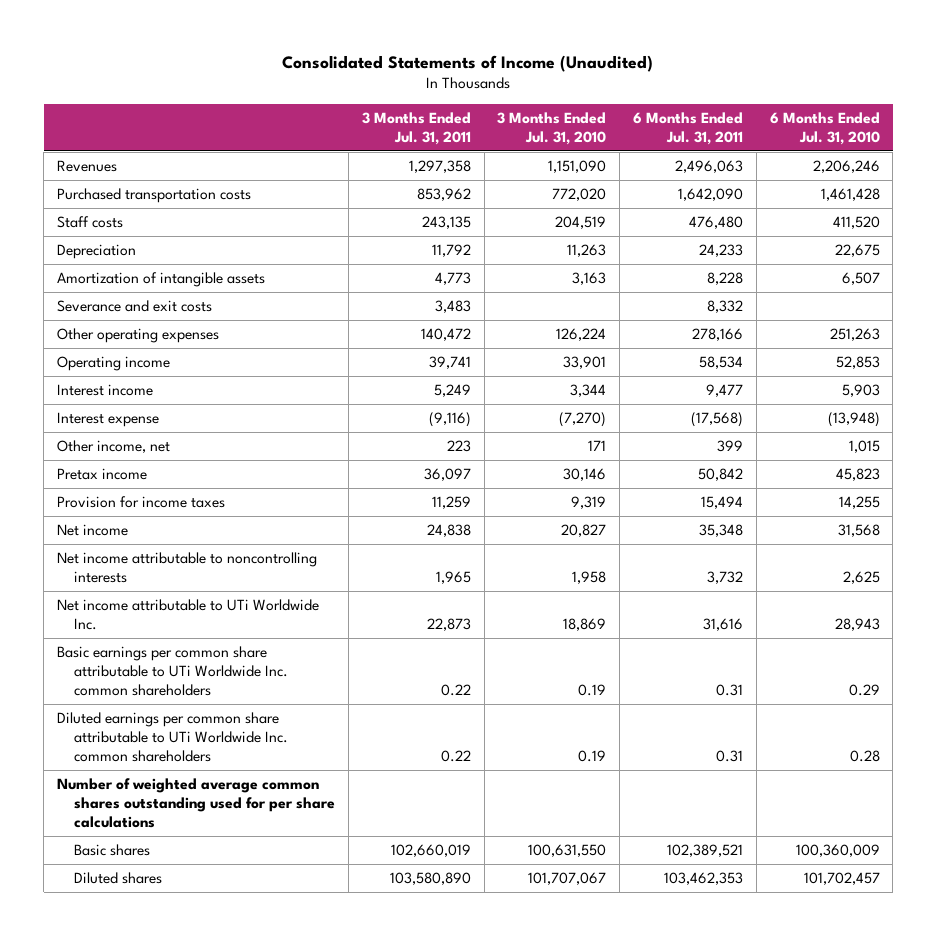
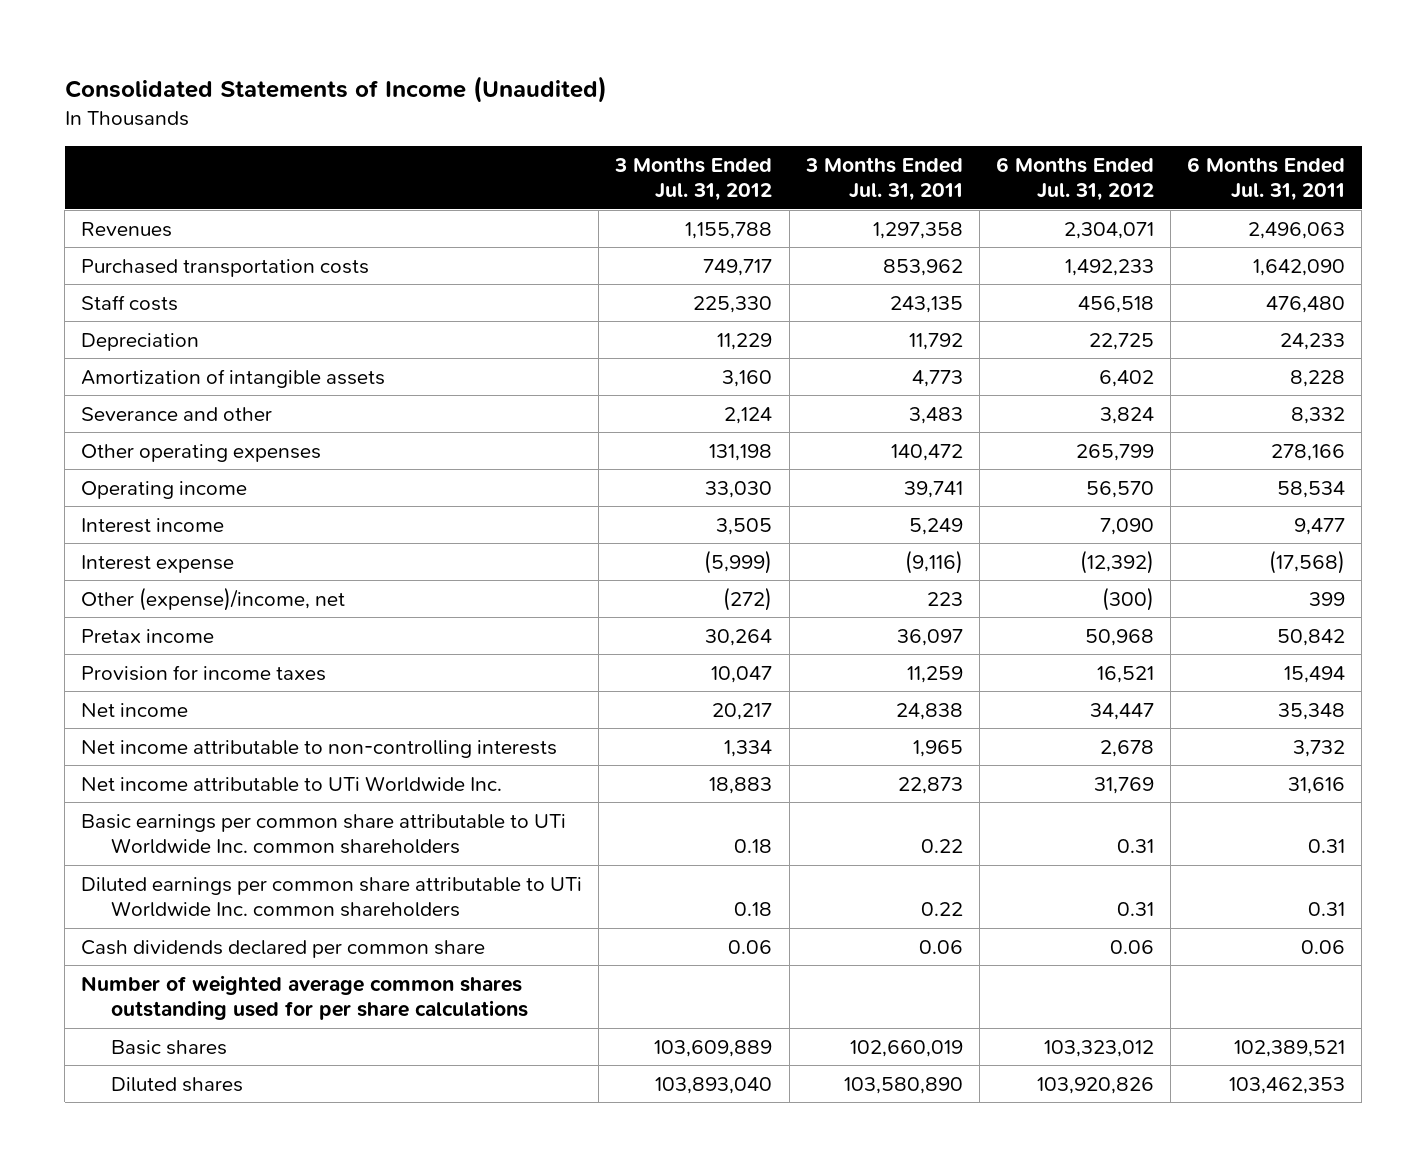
[497,111,607,145] 3 Months Ended Jul. 31, 2010 -> none
[769,111,880,145] 6 Months Ended Jul. 31, 2010 -> none
none -> [614,156,773,202] 3 Months Ended Jul. 31, 2012
none -> [995,156,1154,202] 6 Months Ended Jul. 31, 2012
[57,299,213,312] Severance and exit costs -> [81,406,273,421] Severance and other
[57,439,171,453] Other income, net -> [81,586,346,611] Other (expense)/income, net
[57,551,318,584] Net income attributable to noncontrolling interests -> [81,739,558,758] Net income attributable to non-controlling interests
none -> [81,939,486,958] Cash dividends declared per common share

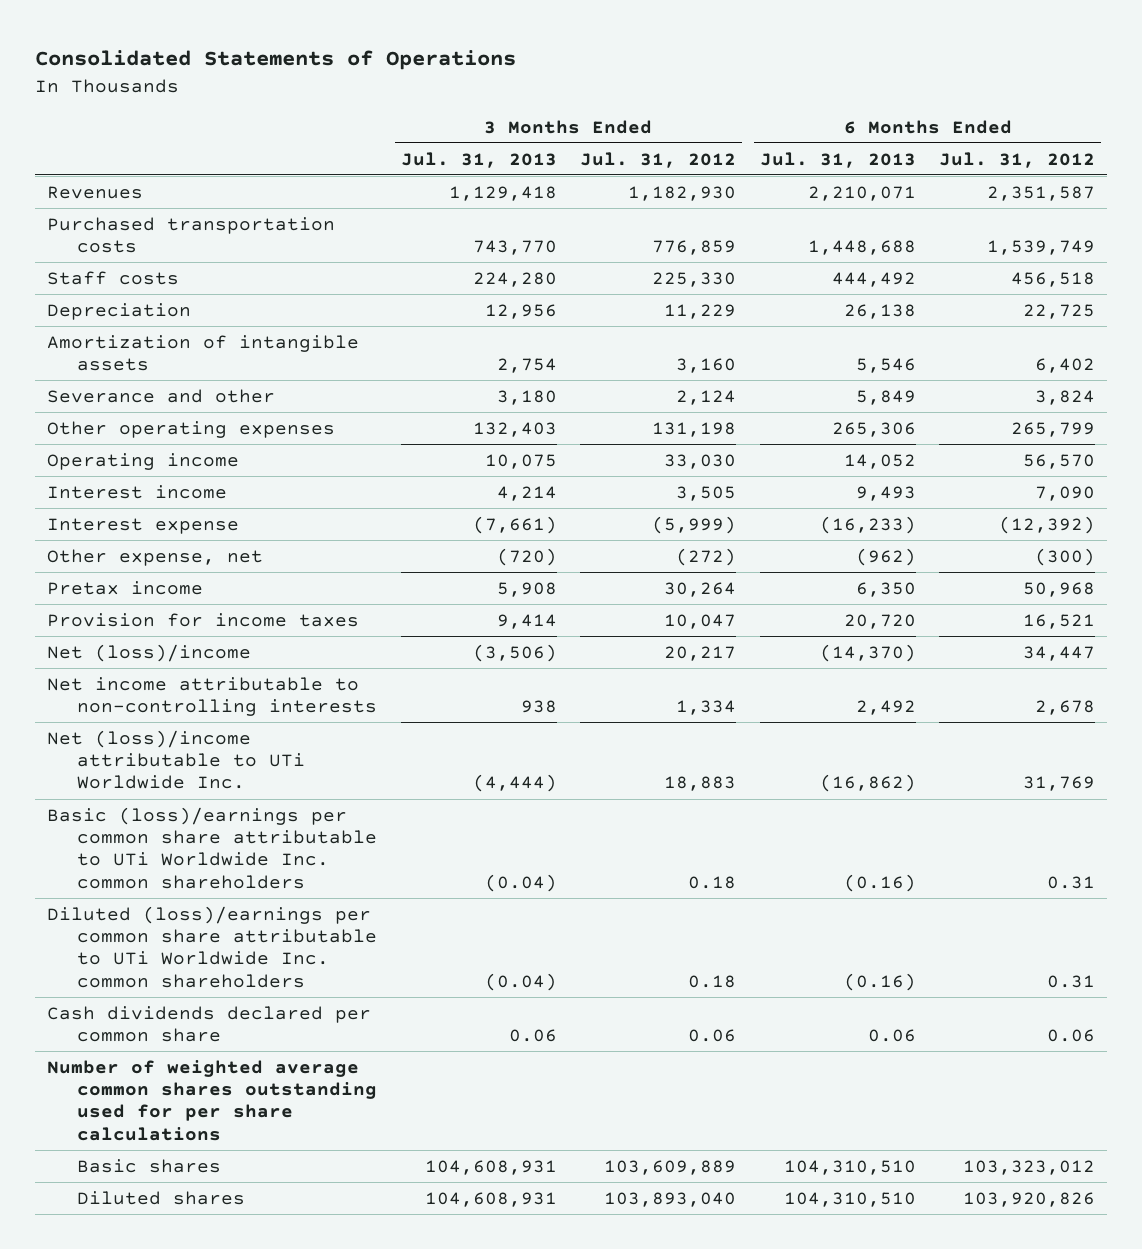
[64,76,607,104] Consolidated Statements of Income (Unaudited) -> [35,50,517,71] Consolidated Statements of Operations
[804,156,963,202] 3 Months Ended Jul. 31, 2011 -> none
[1187,156,1346,202] 6 Months Ended Jul. 31, 2011 -> none
none -> [400,151,557,168] Jul. 31, 2013
none -> [759,151,916,168] Jul. 31, 2013
[685,221,773,239] 1,155,788 -> [628,185,737,201] 1,182,930
[1063,221,1154,239] 2,304,071 -> [987,185,1096,201] 2,351,587
[703,258,773,276] 749,717 -> [652,239,737,255] 776,859
[1064,258,1154,276] 1,492,233 -> [987,239,1096,255] 1,539,749
[81,586,346,611] Other (expense)/income, net -> [47,548,264,566] Other expense, net
[81,702,189,717] Net income -> [47,643,252,662] Net (loss)/income
[81,775,503,792] Net income attributable to UTi Worldwide Inc. -> [47,729,306,790] Net (loss)/income attributable to UTi Worldwide Inc.
[81,813,567,855] Basic earnings per common share attributable to UTi Worldwide Inc. common shareholders -> [47,806,378,889] Basic (loss)/earnings per common share attributable to UTi Worldwide Inc. common shareholders
[81,876,583,918] Diluted earnings per common share attributable to UTi Worldwide Inc. common shareholders -> [47,905,378,988] Diluted (loss)/earnings per common share attributable to UTi Worldwide Inc. common shareholders

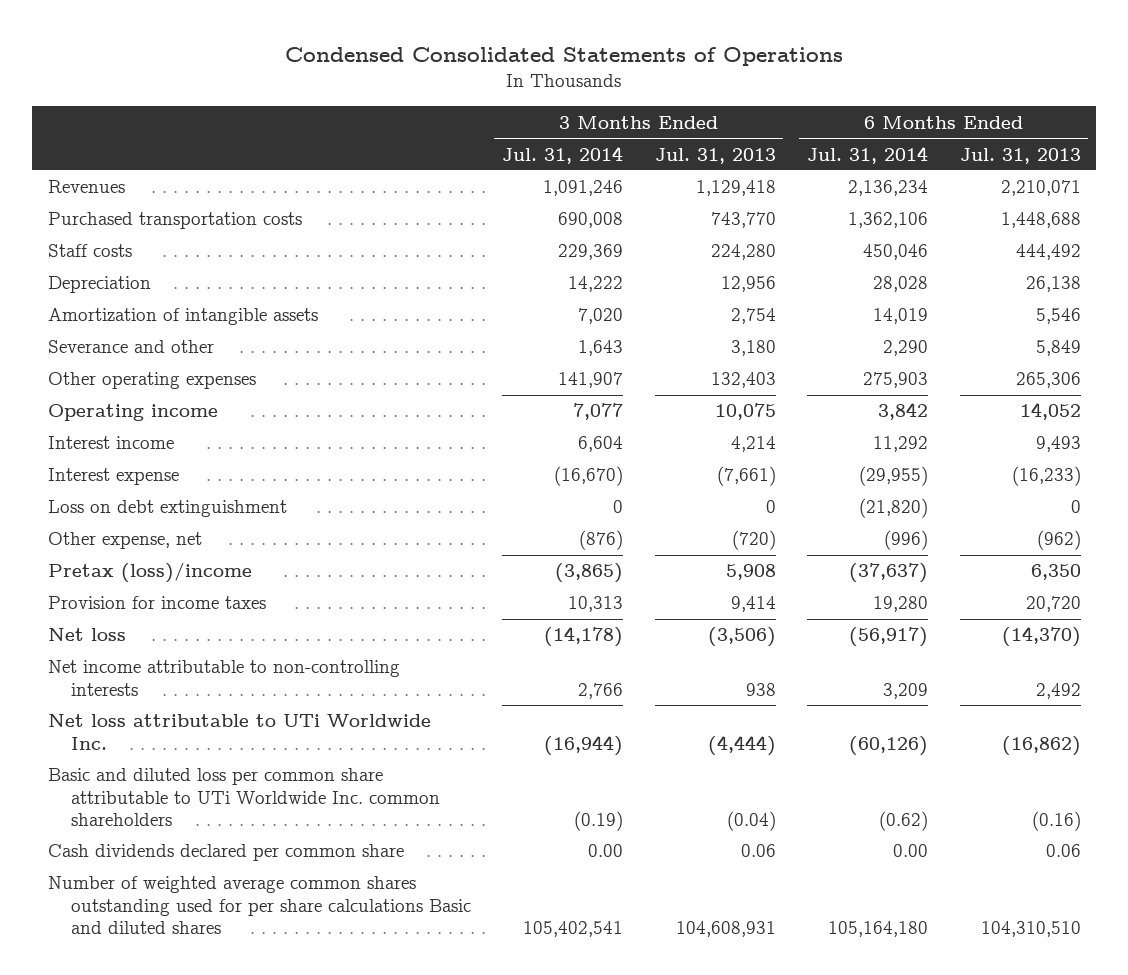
[35,50,517,71] Consolidated Statements of Operations -> [285,46,844,66] Condensed Consolidated Statements of Operations
[580,151,737,168] Jul. 31, 2012 -> none
[939,151,1096,168] Jul. 31, 2012 -> none
none -> [502,145,624,164] Jul. 31, 2014
none -> [807,145,929,164] Jul. 31, 2014
none -> [47,500,287,518] Loss on debt extinguishment
[47,580,204,595] Pretax income -> [47,562,252,584] Pretax (loss)/income
[47,643,252,662] Net (loss)/income -> [47,628,126,642] Net loss
[47,905,378,988] Diluted (loss)/earnings per common share attributable to UTi Worldwide Inc. common shareholders -> none
[47,729,306,790] Net (loss)/income attributable to UTi Worldwide Inc. -> [47,714,431,750] Net loss attributable to UTi Worldwide Inc.
[47,806,378,889] Basic (loss)/earnings per common share attributable to UTi Worldwide Inc. common shareholders -> [47,768,440,827] Basic and diluted loss per common share attributable to UTi Worldwide Inc. common shareholders
[47,1059,378,1141] Number of weighted average common shares outstanding used for per share calculations -> none
[77,1190,246,1205] Diluted shares -> none
[77,1158,222,1173] Basic shares -> [47,876,471,935] Number of weighted average common shares outstanding used for per share calculations Basic and diluted shares

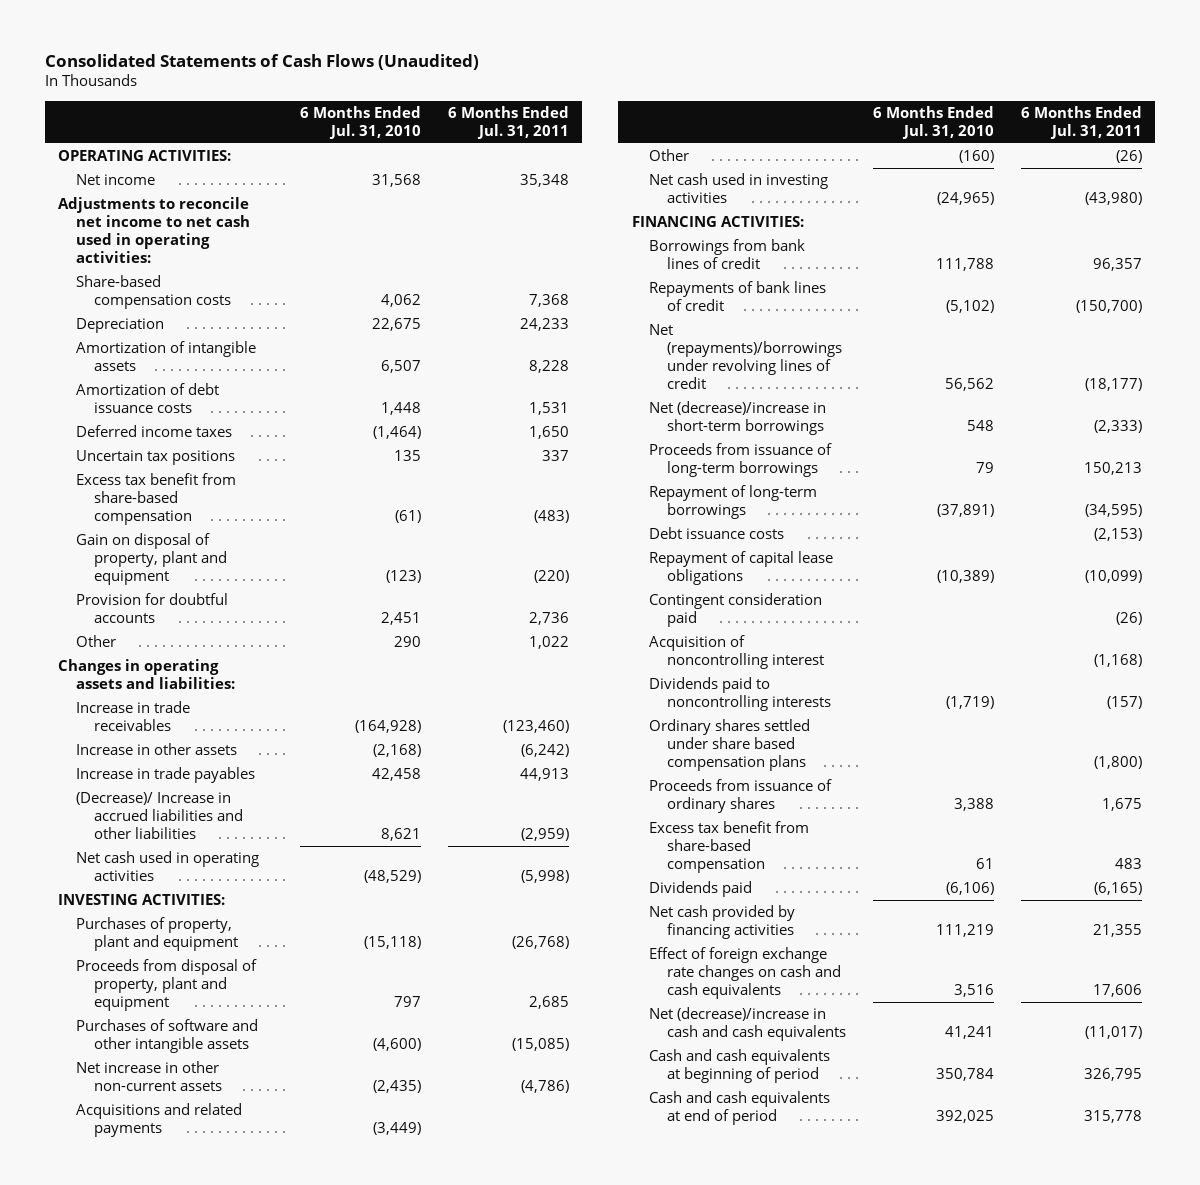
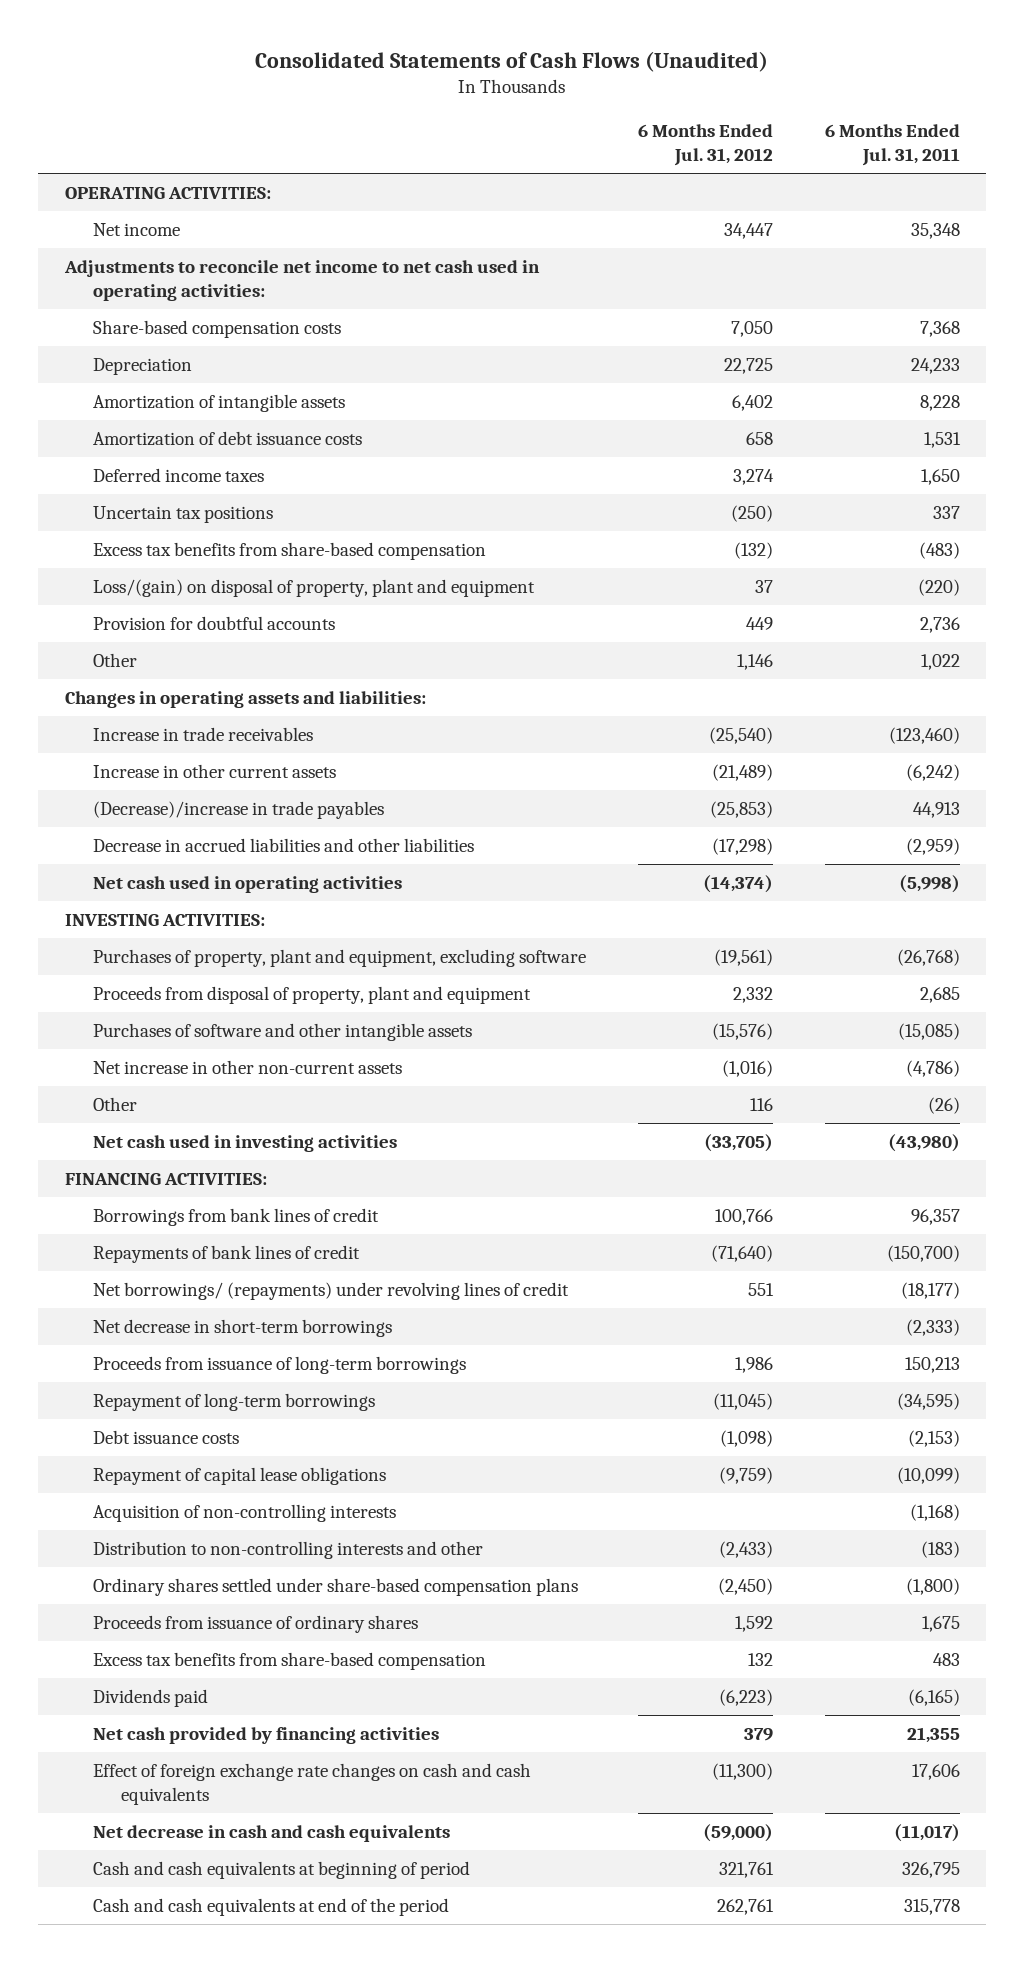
[299,105,421,139] 6 Months Ended Jul. 31, 2010 -> none
none -> [637,124,773,167] 6 Months Ended Jul. 31, 2012
[76,473,237,525] Excess tax benefit from share-based compensation -> [92,542,486,561] Excess tax benefits from share-based compensation
[76,533,227,585] Gain on disposal of property, plant and equipment -> [92,579,535,598] Loss/(gain) on disposal of property, plant and equipment
[76,743,238,756] Increase in other assets -> [92,764,336,779] Increase in other current assets
[76,767,256,784] Increase in trade payables -> [92,801,384,820] (Decrease)/increase in trade payables
[76,792,243,839] (Decrease)/ Increase in accrued liabilities and other liabilities -> [92,838,474,853] Decrease in accrued liabilities and other liabilities
[76,917,238,951] Purchases of property, plant and equipment -> [92,949,586,968] Purchases of property, plant and equipment, excluding software
[76,1103,243,1137] Acquisitions and related payments -> none
[649,324,842,389] Net (repayments)/borrowings under revolving lines of credit -> [92,1282,569,1301] Net borrowings/ (repayments) under revolving lines of credit
[649,401,827,435] Net (decrease)/increase in short-term borrowings -> [92,1319,392,1338] Net decrease in short-term borrowings
[649,593,823,627] Contingent consideration paid -> none
[649,677,831,711] Dividends paid to noncontrolling interests -> none
[649,635,824,669] Acquisition of noncontrolling interest -> [92,1504,396,1523] Acquisition of non-controlling interests
none -> [92,1541,483,1560] Distribution to non-controlling interests and other
[649,719,811,771] Ordinary shares settled under share based compensation plans -> [92,1578,578,1597] Ordinary shares settled under share-based compensation plans
[649,821,810,873] Excess tax benefit from share-based compensation -> [92,1652,486,1671] Excess tax benefits from share-based compensation
[649,1007,846,1041] Net (decrease)/increase in cash and cash equivalents -> [92,1825,450,1843] Net decrease in cash and cash equivalents
[649,1091,831,1125] Cash and cash equivalents at end of period -> [92,1898,449,1917] Cash and cash equivalents at end of the period

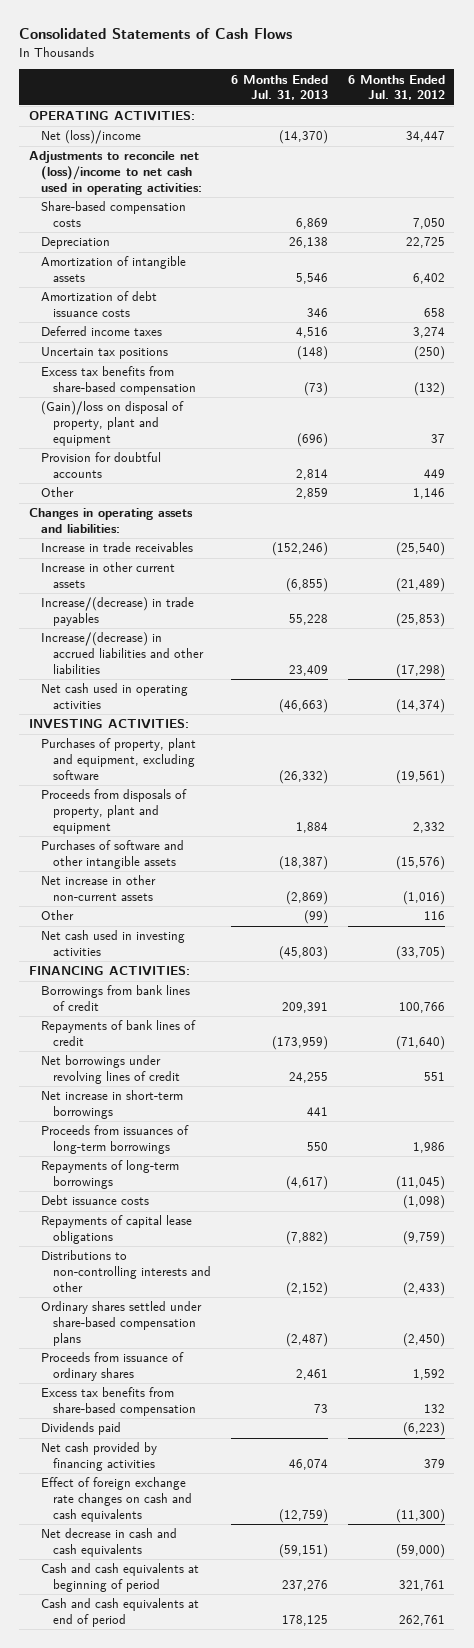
[255,50,769,72] Consolidated Statements of Cash Flows (Unaudited) -> [19,28,293,40] Consolidated Statements of Cash Flows
[825,124,961,167] 6 Months Ended Jul. 31, 2011 -> none
none -> [230,74,328,101] 6 Months Ended Jul. 31, 2013
[92,223,180,237] Net income -> [41,130,142,145] Net (loss)/income
[63,260,540,302] Adjustments to reconcile net income to net cash used in operating activities: -> [29,151,203,195] Adjustments to reconcile net (loss)/income to net cash used in operating activities:
[92,579,535,598] Loss/(gain) on disposal of property, plant and equipment -> [41,401,185,446] (Gain)/loss on disposal of property, plant and equipment
[92,801,384,820] (Decrease)/increase in trade payables -> [41,597,195,627] Increase/(decrease) in trade payables
[92,838,474,853] Decrease in accrued liabilities and other liabilities -> [41,632,204,674] Increase/(decrease) in accrued liabilities and other liabilities
[92,986,531,1005] Proceeds from disposal of property, plant and equipment -> [41,789,188,834] Proceeds from disposals of property, plant and equipment
[92,1282,569,1301] Net borrowings/ (repayments) under revolving lines of credit -> [41,1055,180,1085] Net borrowings under revolving lines of credit
[92,1319,392,1338] Net decrease in short-term borrowings -> [41,1090,184,1120] Net increase in short-term borrowings
[92,1356,466,1375] Proceeds from issuance of long-term borrowings -> [41,1125,190,1155] Proceeds from issuances of long-term borrowings
[92,1393,375,1412] Repayment of long-term borrowings -> [41,1160,180,1190] Repayments of long-term borrowings
[92,1504,396,1523] Acquisition of non-controlling interests -> none
[92,1467,386,1486] Repayment of capital lease obligations -> [41,1215,193,1245] Repayments of capital lease obligations
[92,1541,483,1560] Distribution to non-controlling interests and other -> [41,1250,211,1292] Distributions to non-controlling interests and other
[92,1898,449,1917] Cash and cash equivalents at end of the period -> [41,1598,200,1628] Cash and cash equivalents at end of period

